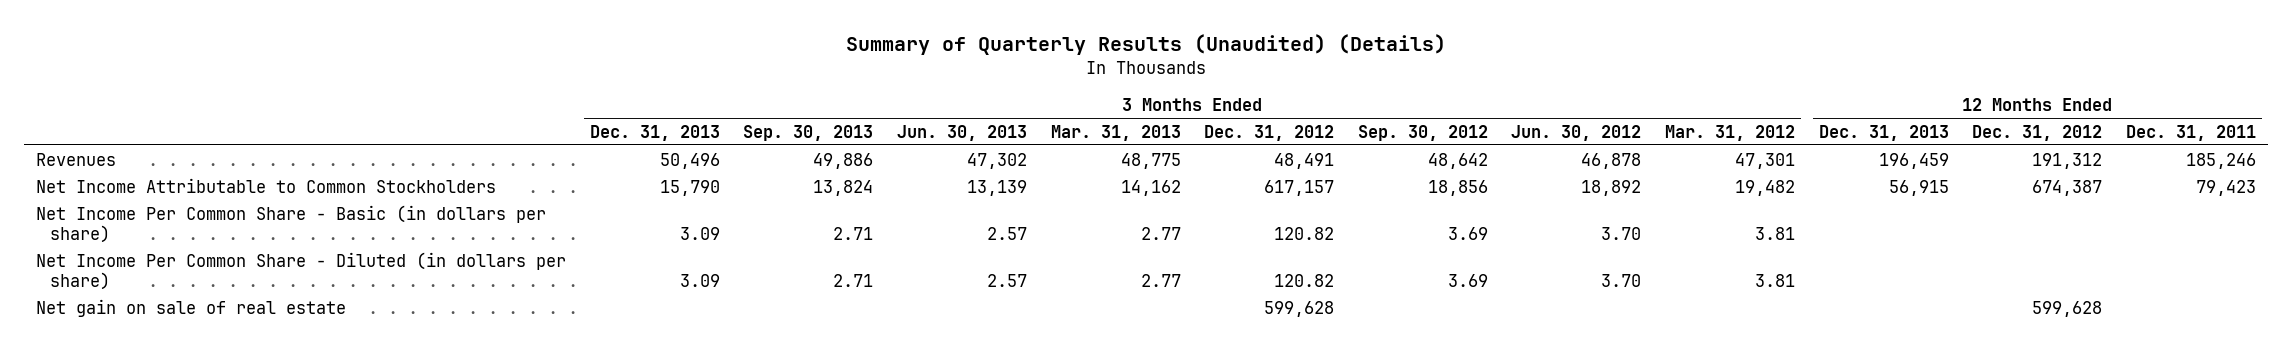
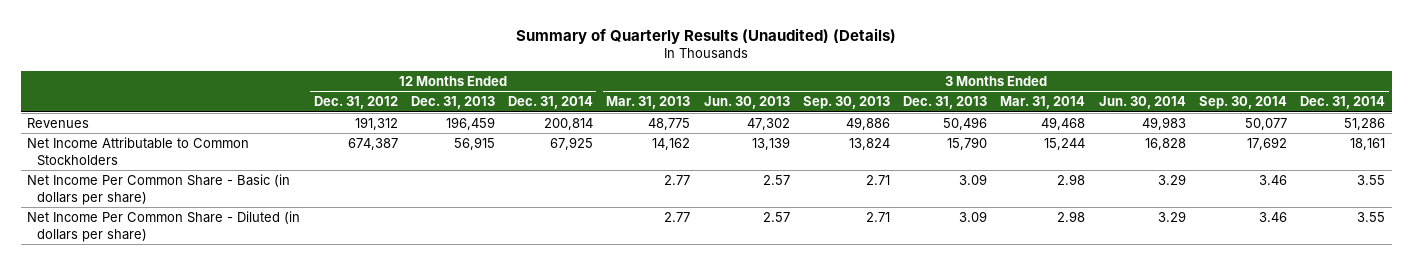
[1204,124,1335,141] Dec. 31, 2012 -> none
[1357,124,1488,141] Sep. 30, 2012 -> none
[1511,124,1642,141] Jun. 30, 2012 -> none
[1664,124,1795,141] Mar. 31, 2012 -> none
[2125,124,2256,141] Dec. 31, 2011 -> none
none -> [508,96,594,110] Dec. 31, 2014
none -> [1000,96,1086,110] Mar. 31, 2014
none -> [1098,96,1186,110] Jun. 30, 2014
none -> [1198,96,1287,110] Sep. 30, 2014
none -> [1300,96,1386,110] Dec. 31, 2014
[36,298,347,317] Net gain on sale of real estate -> none

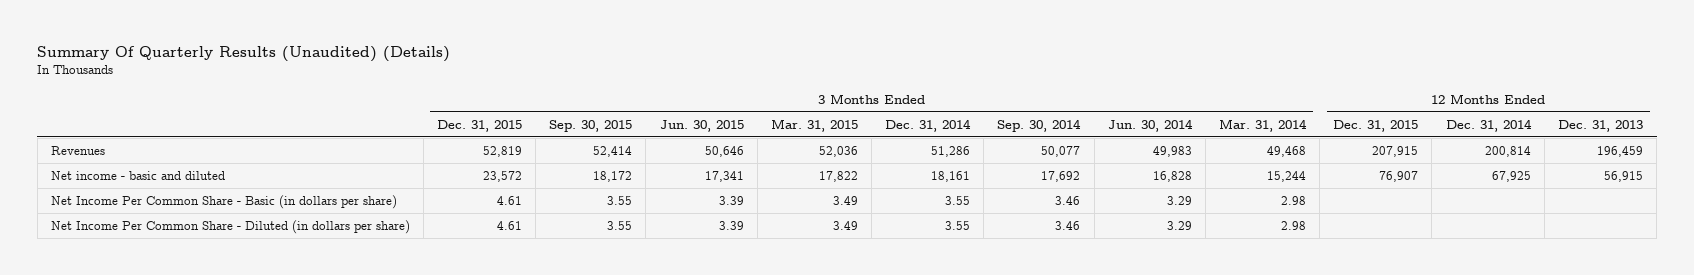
[516,27,897,44] Summary of Quarterly Results (Unaudited) (Details) -> [37,45,451,62] Summary Of Quarterly Results (Unaudited) (Details)
[313,96,398,110] Dec. 31, 2012 -> none
[606,96,691,110] Mar. 31, 2013 -> none
[703,96,790,110] Jun. 30, 2013 -> none
[802,96,890,110] Sep. 30, 2013 -> none
[903,96,988,110] Dec. 31, 2013 -> none
none -> [436,119,522,132] Dec. 31, 2015
none -> [549,119,633,132] Sep. 30, 2015
none -> [659,119,744,132] Jun. 30, 2015
none -> [770,118,858,132] Mar. 31, 2015
none -> [1333,119,1419,132] Dec. 31, 2015
[27,136,250,166] Net Income Attributable to Common Stockholders -> [50,170,225,180] Net income - basic and diluted

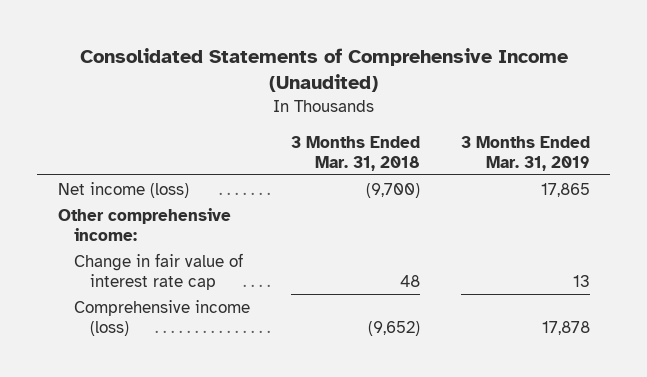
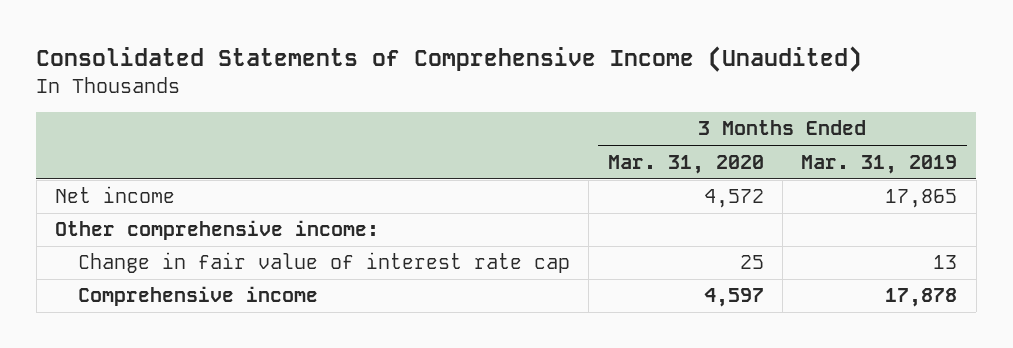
[290,135,420,171] 3 Months Ended Mar. 31, 2018 -> none
none -> [607,154,764,174] Mar. 31, 2020
[57,181,189,198] Net income (loss) -> [55,186,176,204] Net income
[73,299,250,336] Comprehensive income (loss) -> [77,286,318,307] Comprehensive income

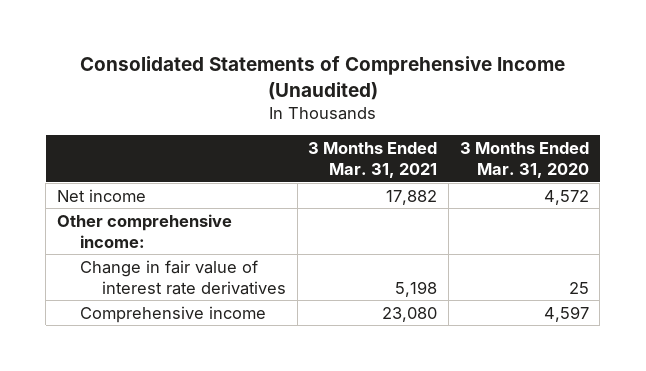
[801,154,958,174] Mar. 31, 2019 -> none
none -> [308,142,438,179] 3 Months Ended Mar. 31, 2021
[77,252,570,274] Change in fair value of interest rate cap -> [79,259,287,295] Change in fair value of interest rate derivatives

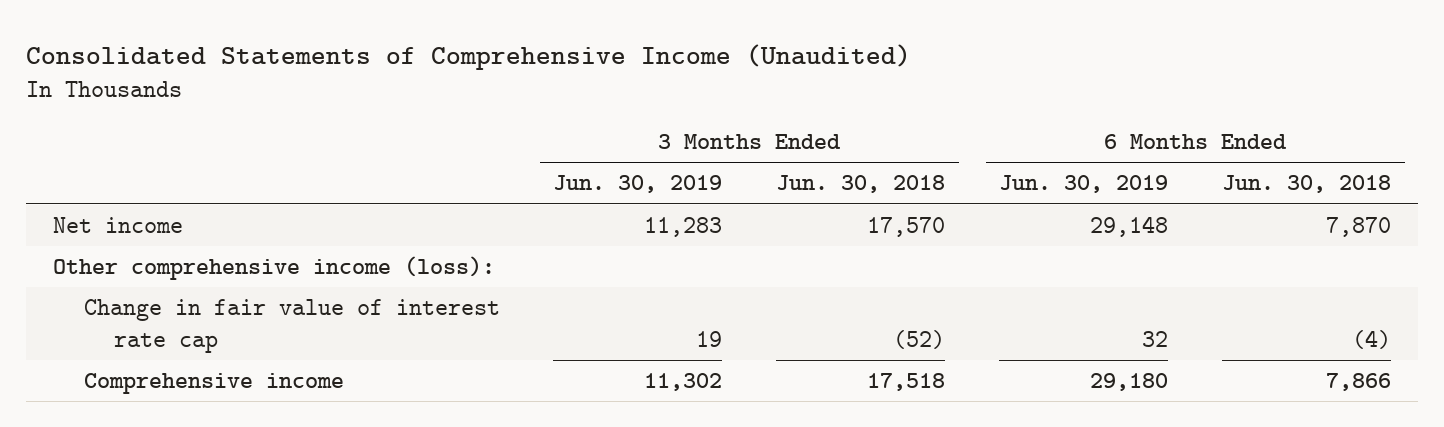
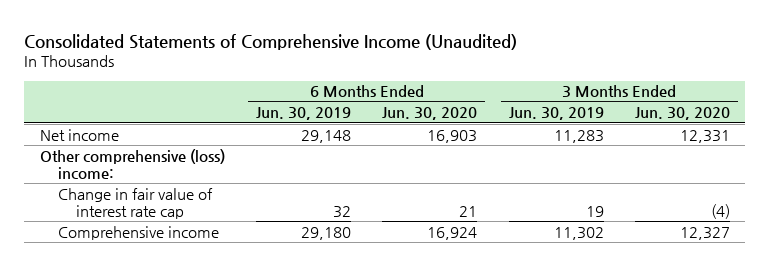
[776,175,946,194] Jun. 30, 2018 -> none
[1222,175,1392,194] Jun. 30, 2018 -> none
none -> [382,107,478,121] Jun. 30, 2020
none -> [634,107,730,121] Jun. 30, 2020
[53,256,496,281] Other comprehensive income (loss): -> [39,148,225,180] Other comprehensive (loss) income:

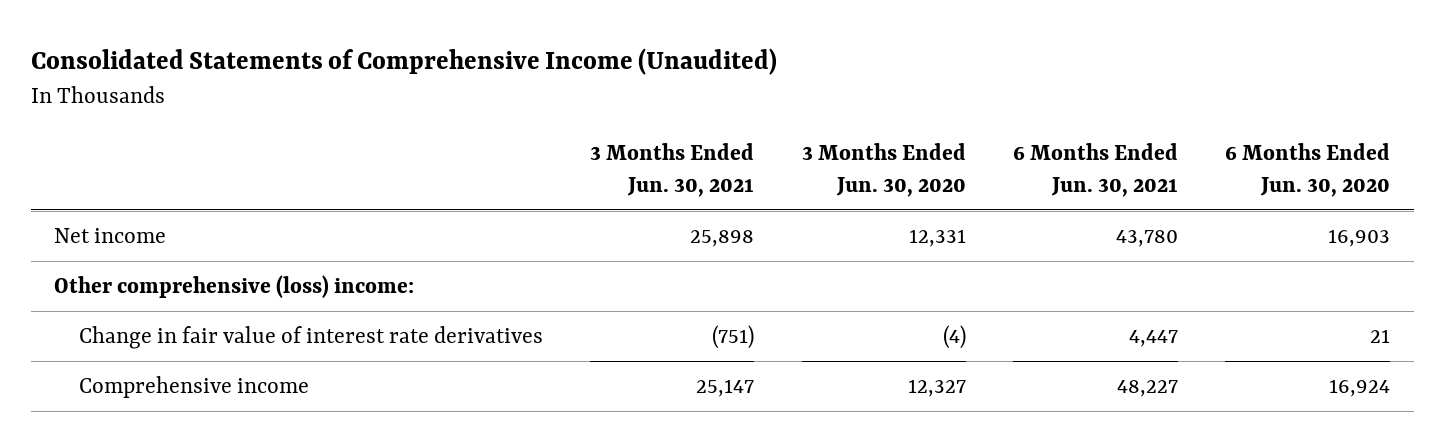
[256,107,352,121] Jun. 30, 2019 -> none
[508,107,604,121] Jun. 30, 2019 -> none
none -> [590,142,755,198] 3 Months Ended Jun. 30, 2021
none -> [1012,142,1178,198] 6 Months Ended Jun. 30, 2021
[57,187,213,220] Change in fair value of interest rate cap -> [79,325,544,349] Change in fair value of interest rate derivatives

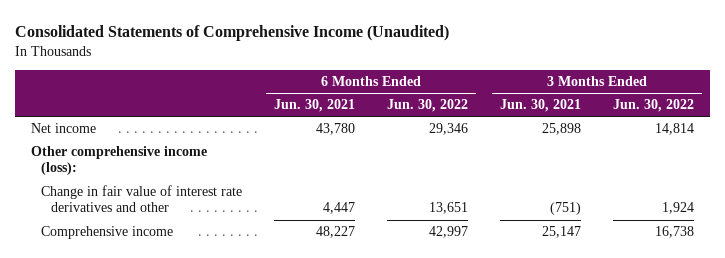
[801,142,966,198] 3 Months Ended Jun. 30, 2020 -> none
[1225,142,1391,198] 6 Months Ended Jun. 30, 2020 -> none
none -> [387,99,469,113] Jun. 30, 2022
none -> [613,99,695,113] Jun. 30, 2022
[54,274,415,298] Other comprehensive (loss) income: -> [31,146,208,176] Other comprehensive income (loss):
[79,325,544,349] Change in fair value of interest rate derivatives -> [41,185,243,213] Change in fair value of interest rate derivatives and other

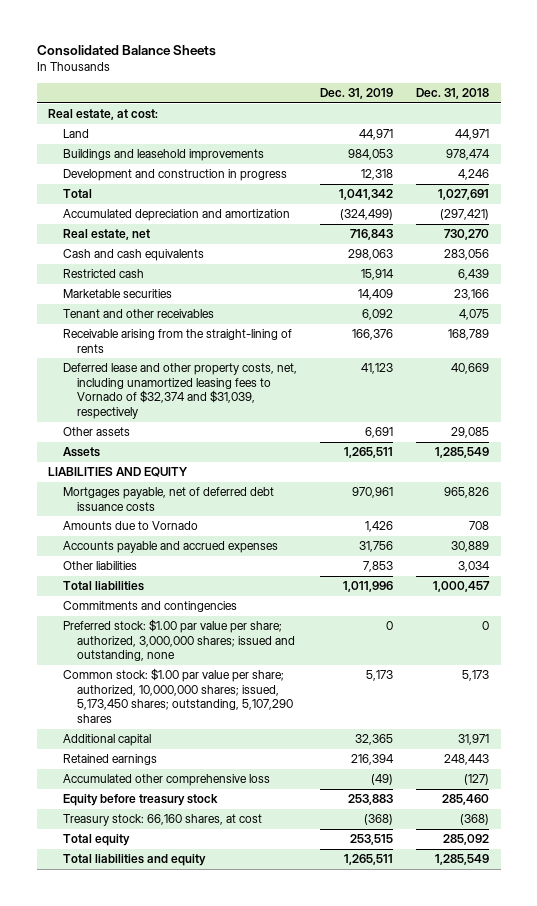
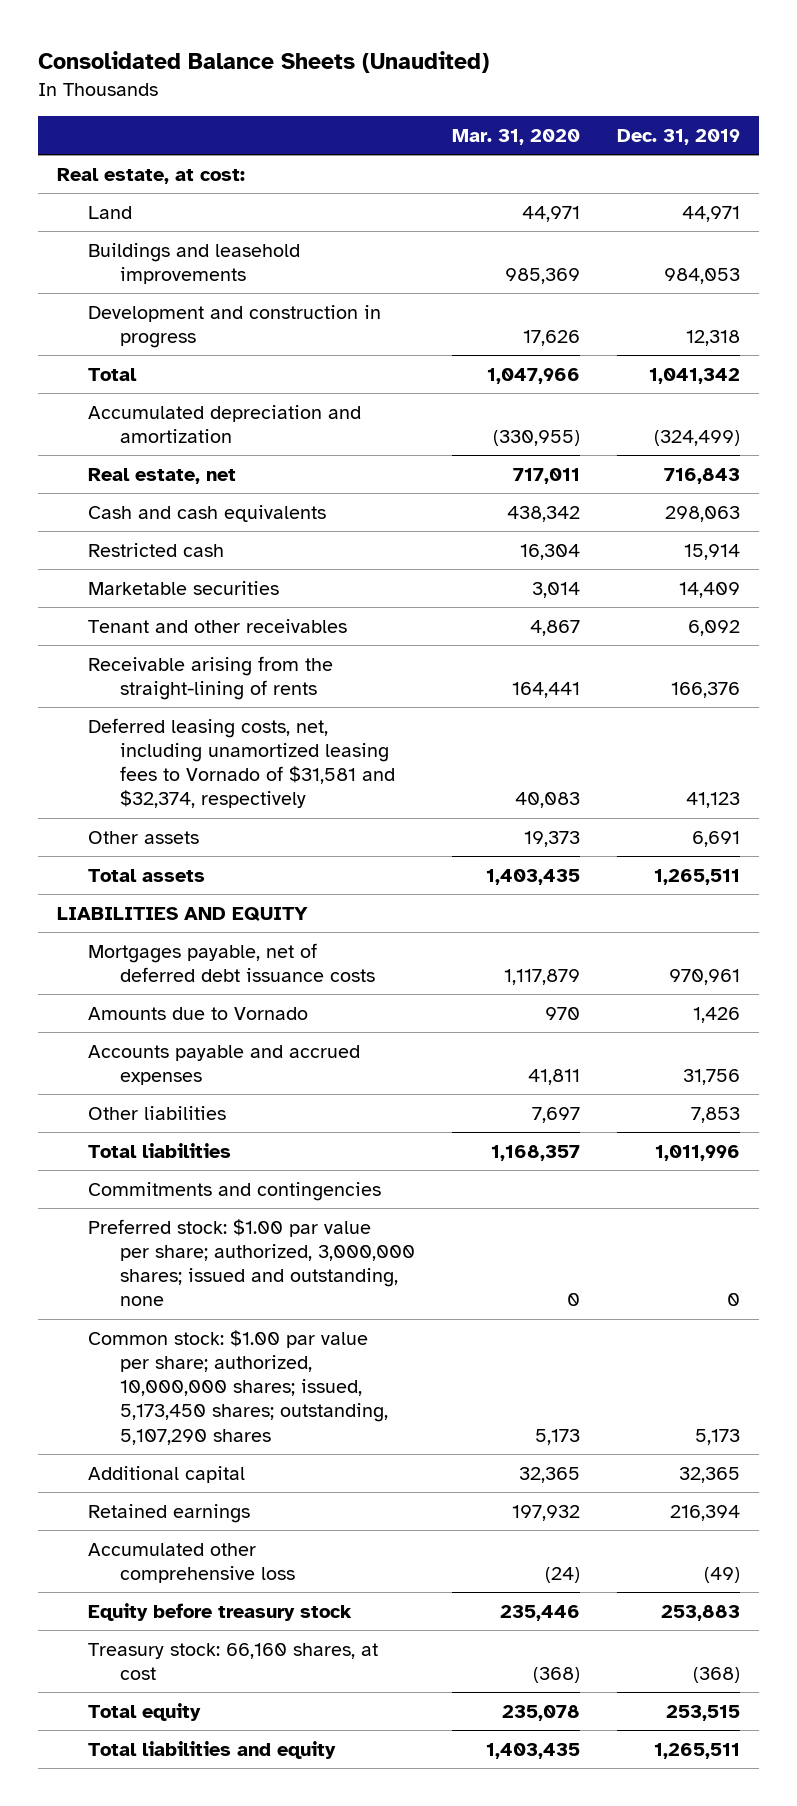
[36,45,216,57] Consolidated Balance Sheets -> [38,51,490,74] Consolidated Balance Sheets (Unaudited)
[415,88,489,100] Dec. 31, 2018 -> none
none -> [451,128,580,145] Mar. 31, 2020
[62,363,297,419] Deferred lease and other property costs, net, including unamortized leasing fees to Vornado of $32,374 and $31,039, respectively -> [88,717,395,809] Deferred leasing costs, net, including unamortized leasing fees to Vornado of $31,581 and $32,374, respectively
[62,447,100,458] Assets -> [88,868,206,882] Total assets

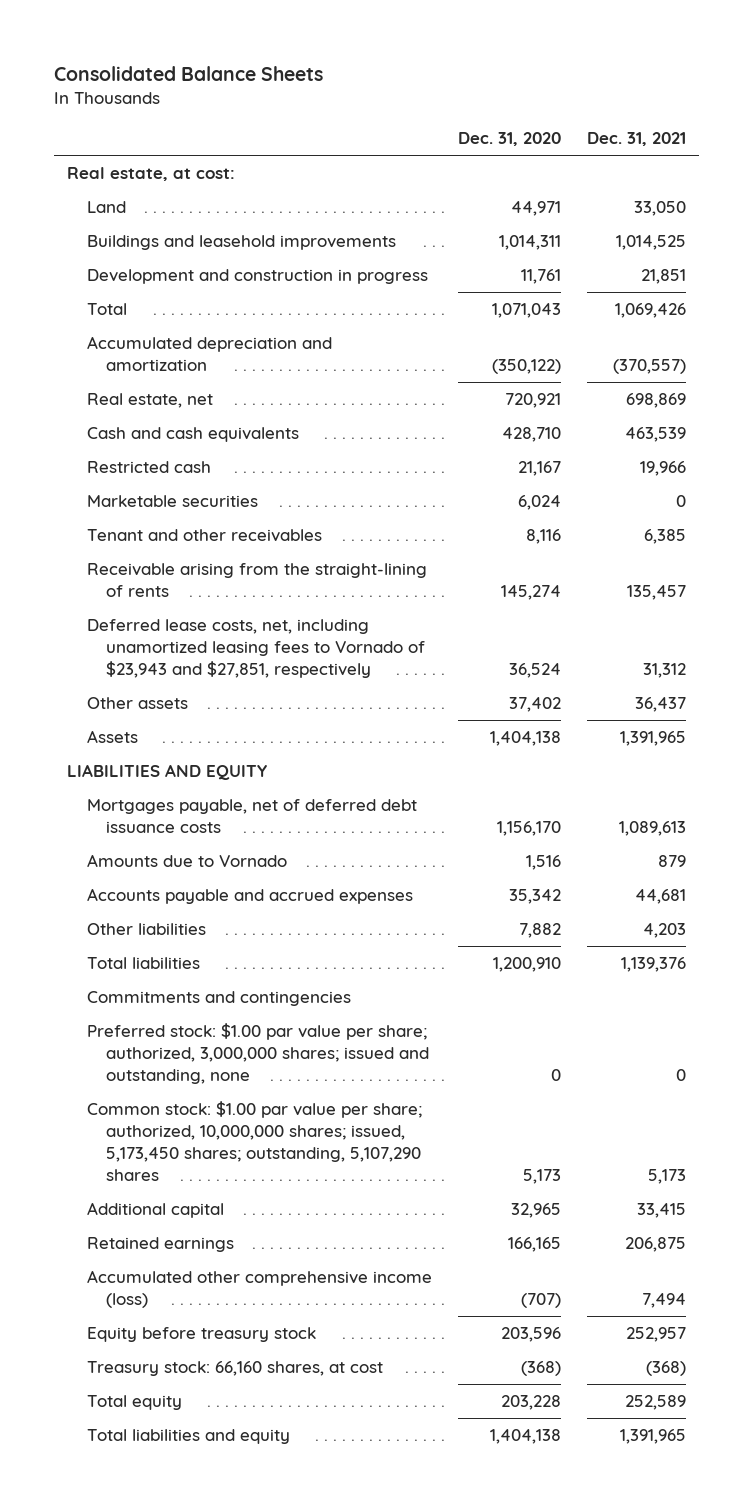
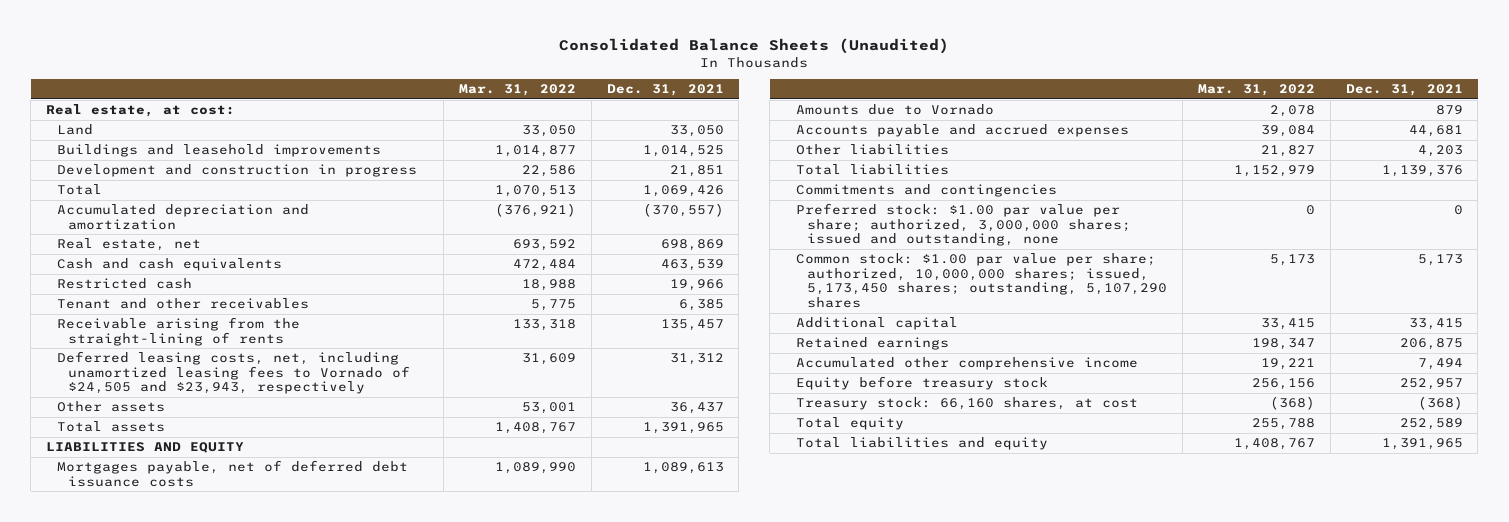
[54,65,324,81] Consolidated Balance Sheets -> [559,37,950,54] Consolidated Balance Sheets (Unaudited)
[457,132,561,147] Dec. 31, 2020 -> none
none -> [459,84,577,97] Mar. 31, 2022
[86,495,258,508] Marketable securities -> none
[86,619,426,679] Deferred lease costs, net, including unamortized leasing fees to Vornado of $23,943 and $27,851, respectively -> [57,351,411,395] Deferred leasing costs, net, including unamortized leasing fees to Vornado of $24,505 and $23,943, respectively
[86,730,138,744] Assets -> [57,421,166,433] Total assets
[86,1270,432,1309] Accumulated other comprehensive income (loss) -> [796,357,1139,371] Accumulated other comprehensive income

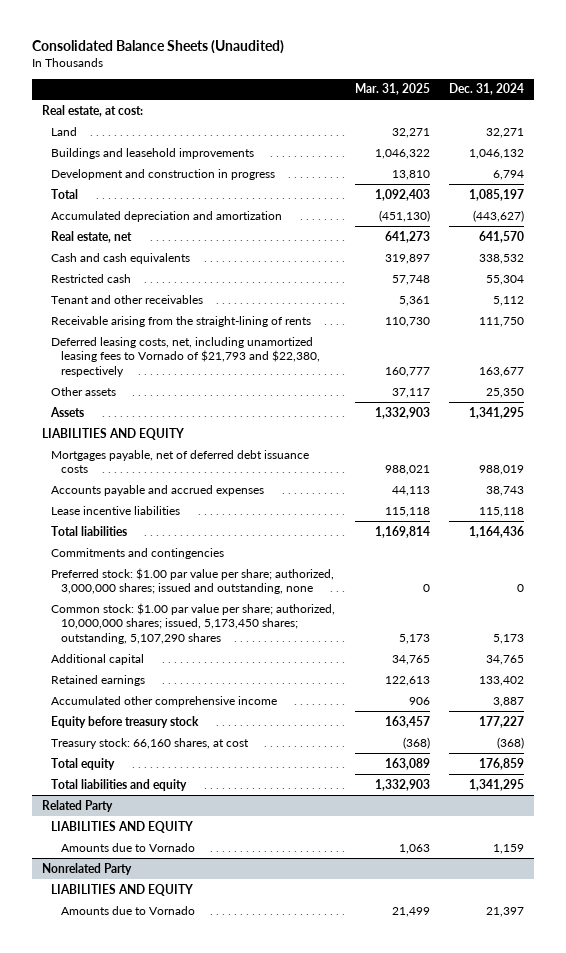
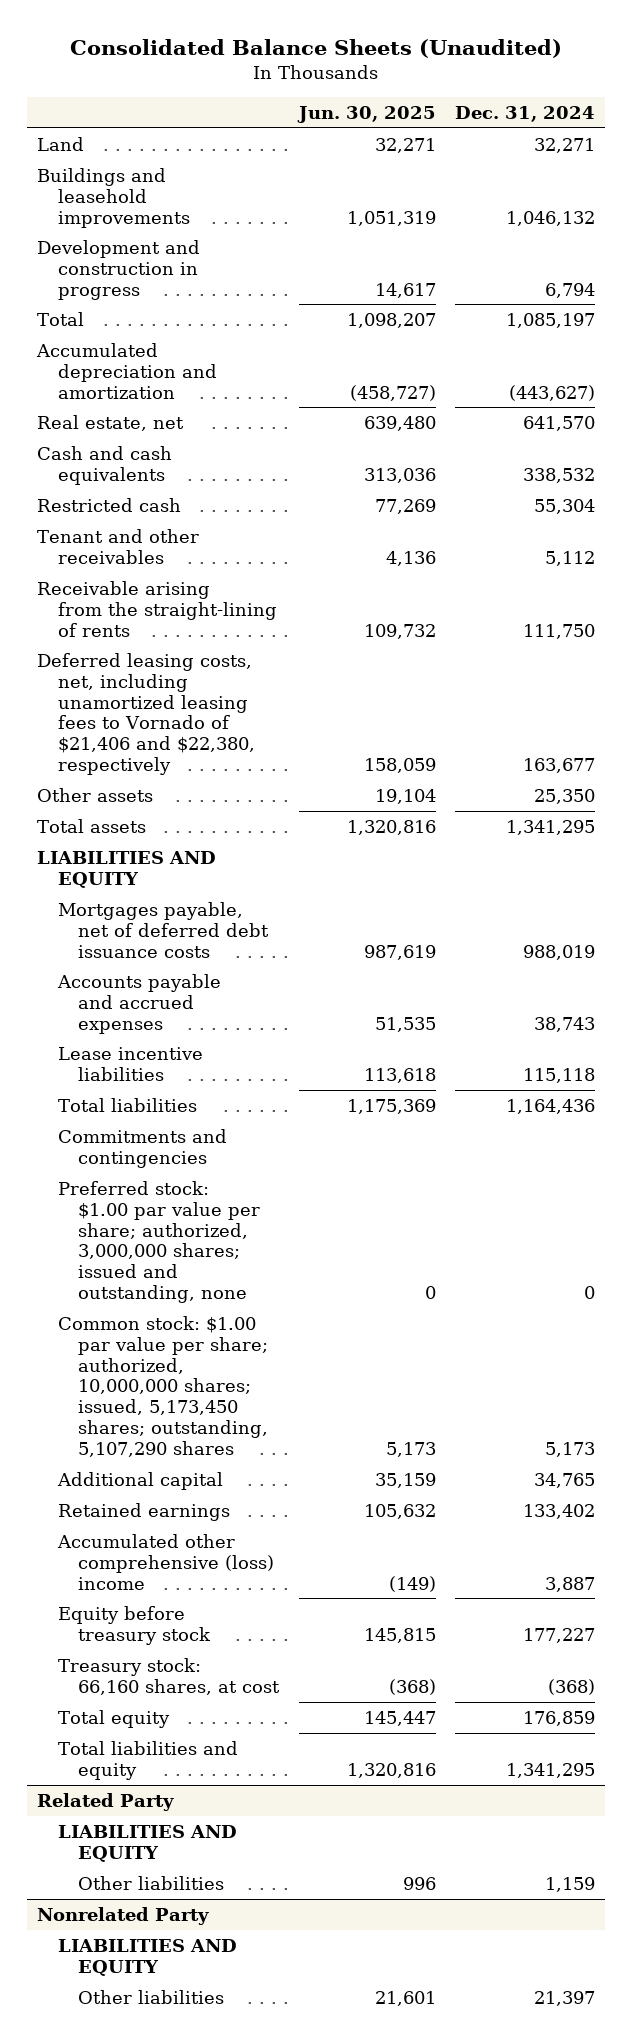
[354,83,430,96] Mar. 31, 2025 -> none
none -> [296,105,436,123] Jun. 30, 2025
[41,104,143,117] Real estate, at cost: -> none
[51,336,321,377] Deferred leasing costs, net, including unamortized leasing fees to Vornado of $21,793 and $22,380, respectively -> [37,652,255,775] Deferred leasing costs, net, including unamortized leasing fees to Vornado of $21,406 and $22,380, respectively
[50,406,85,417] Assets -> [37,818,147,833] Total assets
[51,695,278,707] Accumulated other comprehensive income -> [56,1533,275,1590] Accumulated other comprehensive (loss) income
[61,842,196,852] Amounts due to Vornado -> [78,1875,225,1890] Other liabilities
[61,905,196,915] Amounts due to Vornado -> [78,1989,225,2004] Other liabilities

